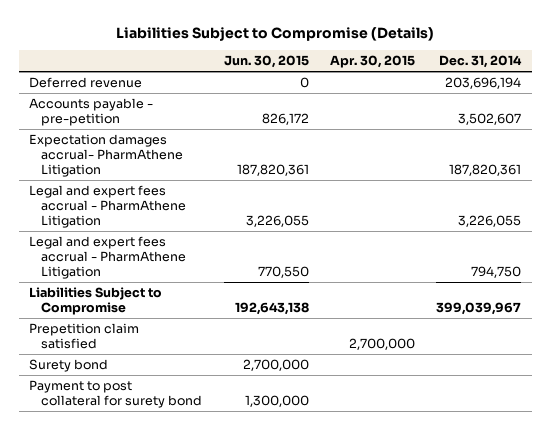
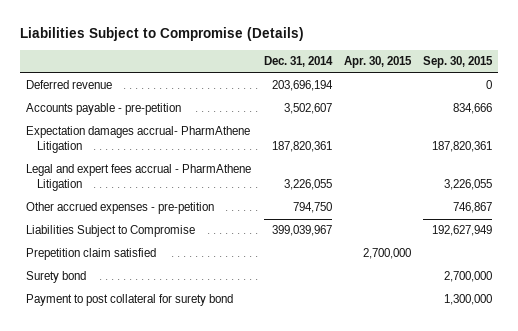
[223,55,309,69] Jun. 30, 2015 -> none
none -> [422,56,493,69] Sep. 30, 2015
[29,236,187,279] Legal and expert fees accrual - PharmAthene Litigation -> [26,202,215,215] Other accrued expenses - pre-petition

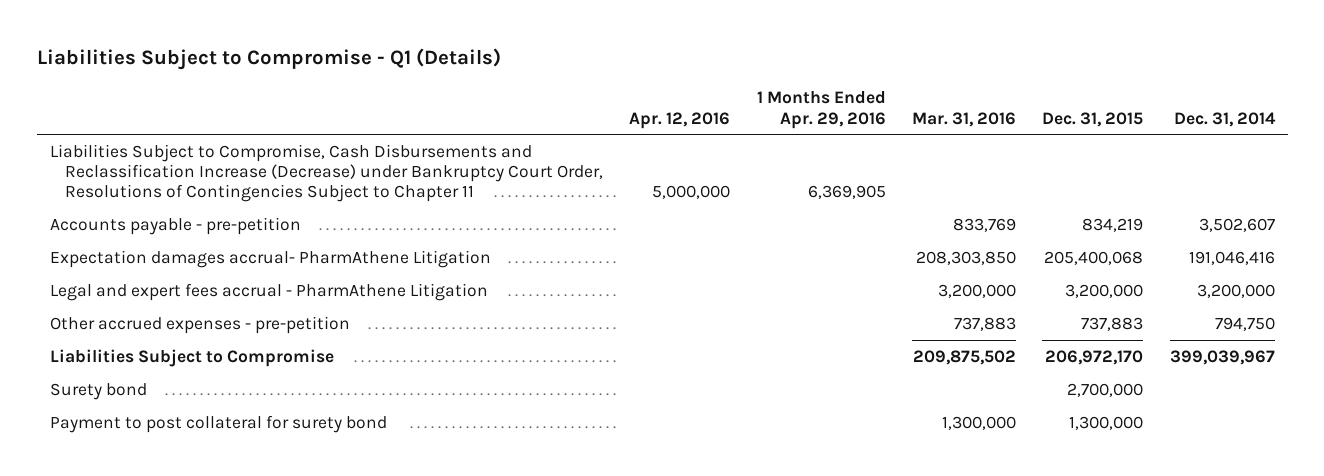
[20,27,305,42] Liabilities Subject to Compromise (Details) -> [36,47,501,70] Liabilities Subject to Compromise - Q1 (Details)
[343,56,412,69] Apr. 30, 2015 -> none
[422,56,493,69] Sep. 30, 2015 -> none
none -> [629,111,731,129] Apr. 12, 2016
none -> [756,91,886,129] 1 Months Ended Apr. 29, 2016
none -> [912,111,1017,127] Mar. 31, 2016
none -> [1042,111,1144,127] Dec. 31, 2015
[26,80,113,90] Deferred revenue -> none
none -> [49,143,604,203] Liabilities Subject to Compromise, Cash Disbursements and Reclassification Increase (Decrease) under Bankruptcy Court Order, Resolutions of Contingencies Subject to Chapter 11
[271,141,332,153] 187,820,361 -> [1188,250,1275,265] 191,046,416
[283,179,332,191] 3,226,055 -> [1196,283,1275,298] 3,200,000
[26,248,157,261] Prepetition claim satisfied -> none

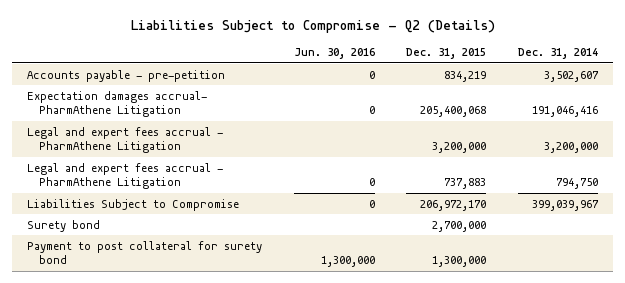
[36,47,501,70] Liabilities Subject to Compromise - Q1 (Details) -> [130,19,495,33] Liabilities Subject to Compromise - Q2 (Details)
[629,111,731,129] Apr. 12, 2016 -> none
[756,91,886,129] 1 Months Ended Apr. 29, 2016 -> none
[912,111,1017,127] Mar. 31, 2016 -> none
none -> [293,48,375,60] Jun. 30, 2016
[49,143,604,203] Liabilities Subject to Compromise, Cash Disbursements and Reclassification Increase (Decrease) under Bankruptcy Court Order, Resolutions of Contingencies Subject to Chapter 11 -> none
[49,315,350,334] Other accrued expenses - pre-petition -> [27,162,224,190] Legal and expert fees accrual - PharmAthene Litigation

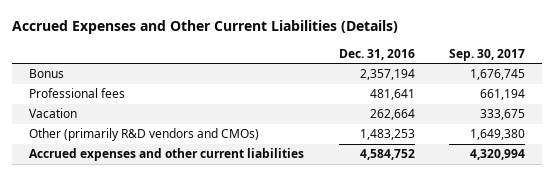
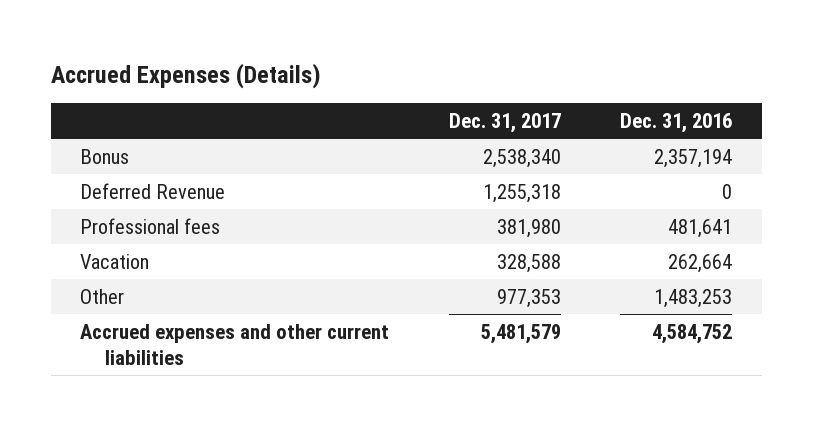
[12,20,399,35] Accrued Expenses and Other Current Liabilities (Details) -> [50,62,321,89] Accrued Expenses (Details)
[449,48,526,61] Sep. 30, 2017 -> none
none -> [448,113,561,134] Dec. 31, 2017
none -> [80,182,226,199] Deferred Revenue
[29,128,260,142] Other (primarily R&D vendors and CMOs) -> [80,288,125,304] Other

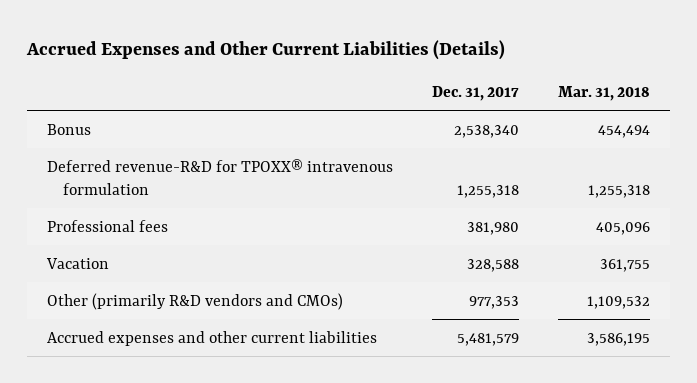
[50,62,321,89] Accrued Expenses (Details) -> [26,40,506,61] Accrued Expenses and Other Current Liabilities (Details)
[620,113,733,134] Dec. 31, 2016 -> none
none -> [558,86,651,102] Mar. 31, 2018
[80,182,226,199] Deferred Revenue -> [46,158,393,195] Deferred revenue-R&D for TPOXX® intravenous formulation
[80,288,125,304] Other -> [46,292,343,310] Other (primarily R&D vendors and CMOs)

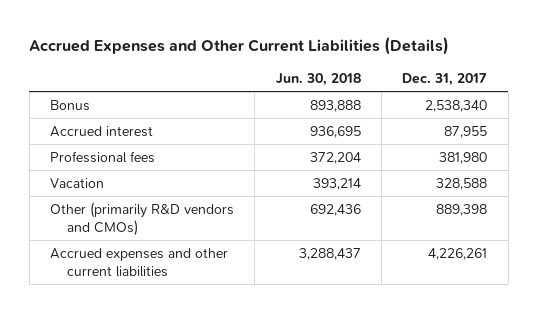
[558,86,651,102] Mar. 31, 2018 -> none
none -> [275,72,361,86] Jun. 30, 2018
[46,158,393,195] Deferred revenue-R&D for TPOXX® intravenous formulation -> none
none -> [50,125,154,137] Accrued interest
[469,295,520,309] 977,353 -> [436,203,488,216] 889,398
[457,332,520,346] 5,481,579 -> [428,247,488,260] 4,226,261

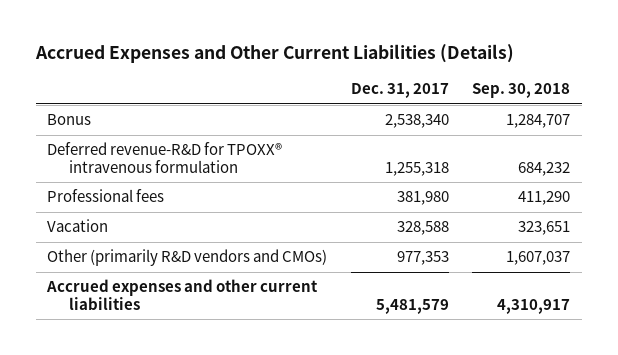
[275,72,361,86] Jun. 30, 2018 -> none
none -> [472,83,571,99] Sep. 30, 2018
[50,125,154,137] Accrued interest -> none
none -> [47,142,283,174] Deferred revenue-R&D for TPOXX® intravenous formulation
[436,203,488,216] 889,398 -> [396,251,449,266] 977,353
[428,247,488,260] 4,226,261 -> [375,299,449,315] 5,481,579

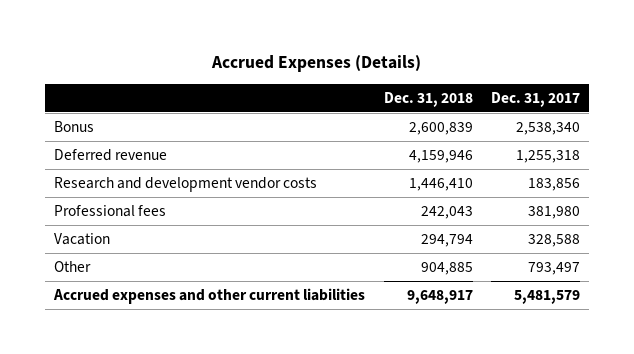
[34,43,514,63] Accrued Expenses and Other Current Liabilities (Details) -> [211,55,422,73] Accrued Expenses (Details)
[472,83,571,99] Sep. 30, 2018 -> none
none -> [383,91,473,107] Dec. 31, 2018
[47,142,283,174] Deferred revenue-R&D for TPOXX® intravenous formulation -> [53,148,167,161] Deferred revenue
none -> [53,176,317,192] Research and development vendor costs
[47,249,328,267] Other (primarily R&D vendors and CMOs) -> none
none -> [53,260,91,272] Other

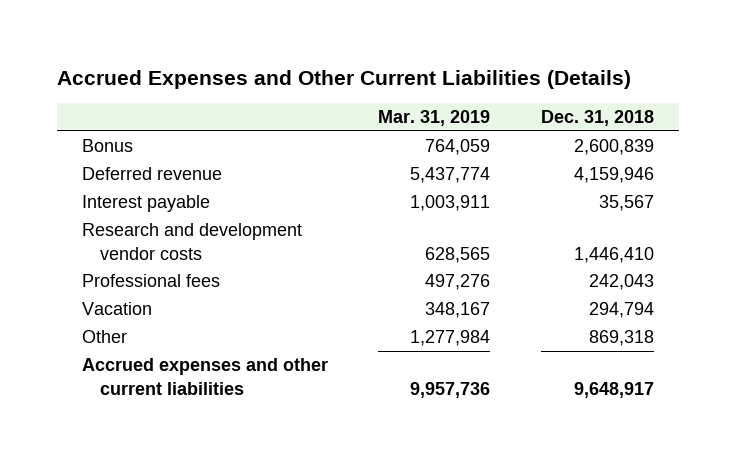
[211,55,422,73] Accrued Expenses (Details) -> [56,69,631,89] Accrued Expenses and Other Current Liabilities (Details)
[491,91,581,107] Dec. 31, 2017 -> none
none -> [378,110,491,127] Mar. 31, 2019
none -> [81,195,210,213] Interest payable
[420,261,473,275] 904,885 -> [588,330,654,347] 869,318

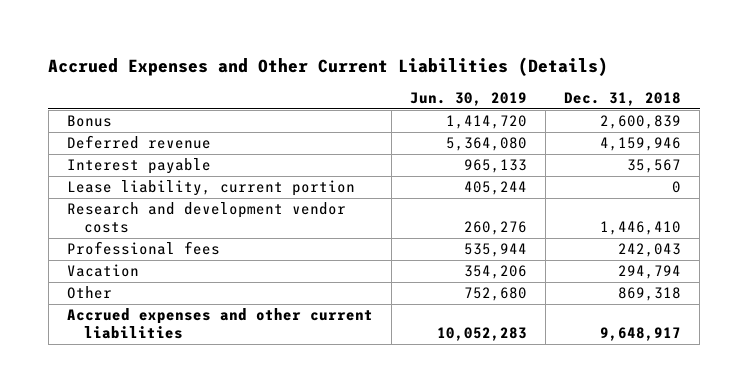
[378,110,491,127] Mar. 31, 2019 -> none
none -> [410,92,528,107] Jun. 30, 2019
none -> [66,180,355,197] Lease liability, current portion

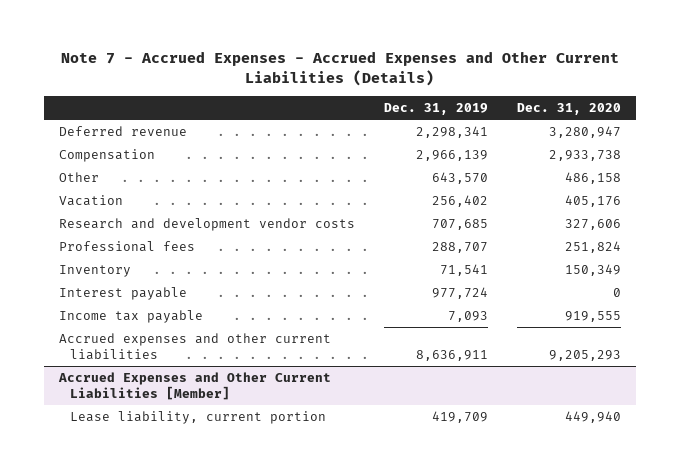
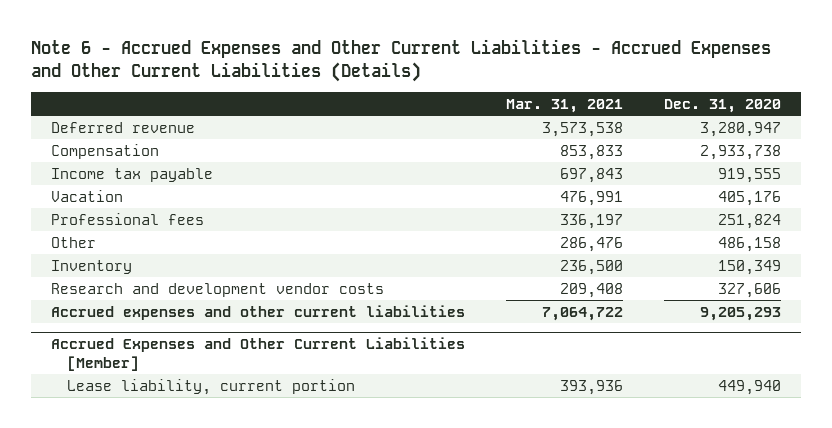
[60,51,619,87] Note 7 - Accrued Expenses - Accrued Expenses and Other Current Liabilities (Details) -> [30,38,771,82] Note 6 - Accrued Expenses and Other Current Liabilities - Accrued Expenses and Other Current Liabilities (Details)
[383,102,488,115] Dec. 31, 2019 -> none
none -> [506,98,624,113] Mar. 31, 2021
[58,310,203,324] Income tax payable -> [51,167,214,182] Income tax payable
[58,172,99,183] Other -> [51,236,97,248] Other
[58,287,187,301] Interest payable -> none
[58,218,355,232] Research and development vendor costs -> [51,282,385,297] Research and development vendor costs

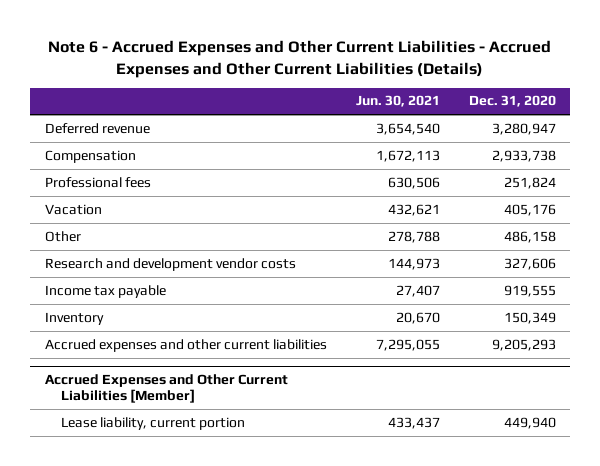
[506,98,624,113] Mar. 31, 2021 -> none
none -> [355,95,440,108] Jun. 30, 2021
[51,189,124,202] Vacation -> [44,203,102,215] Vacation
[51,167,214,182] Income tax payable -> [44,284,166,298] Income tax payable
[51,259,133,274] Inventory -> [44,311,104,325] Inventory

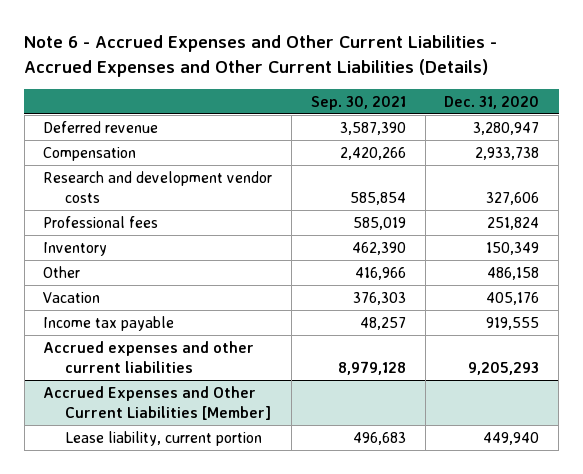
[355,95,440,108] Jun. 30, 2021 -> none
none -> [310,95,406,110] Sep. 30, 2021
[44,257,296,271] Research and development vendor costs -> [43,171,273,203] Research and development vendor costs
[44,311,104,325] Inventory -> [43,242,108,257] Inventory
[44,203,102,215] Vacation -> [43,292,101,304] Vacation

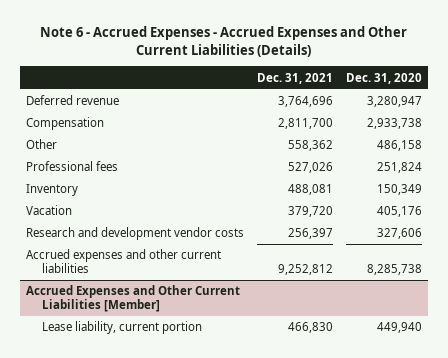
[24,35,498,77] Note 6 - Accrued Expenses and Other Current Liabilities - Accrued Expenses and Other Current Liabilities (Details) -> [39,26,407,57] Note 6 - Accrued Expenses - Accrued Expenses and Other Current Liabilities (Details)
[310,95,406,110] Sep. 30, 2021 -> none
none -> [256,72,333,84] Dec. 31, 2021
[43,266,81,279] Other -> [26,139,58,150] Other
[43,316,175,332] Income tax payable -> none
[43,171,273,203] Research and development vendor costs -> [26,227,245,241] Research and development vendor costs
[468,361,540,375] 9,205,293 -> [366,263,422,275] 8,285,738

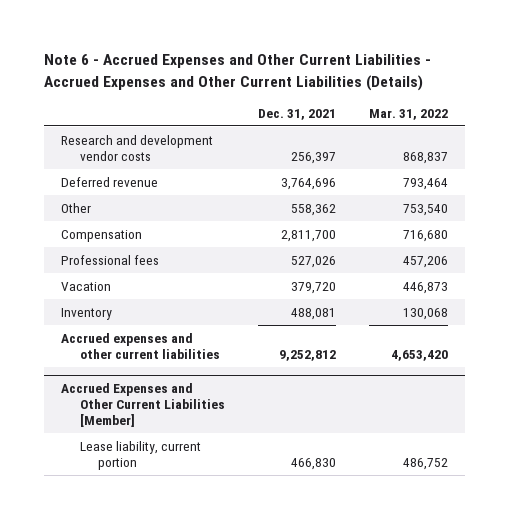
[39,26,407,57] Note 6 - Accrued Expenses - Accrued Expenses and Other Current Liabilities (Details) -> [44,54,432,91] Note 6 - Accrued Expenses and Other Current Liabilities - Accrued Expenses and Other Current Liabilities (Details)
[345,72,422,84] Dec. 31, 2020 -> none
none -> [369,108,449,120] Mar. 31, 2022
[26,227,245,241] Research and development vendor costs -> [60,134,213,161] Research and development vendor costs
[26,117,105,131] Compensation -> [60,229,142,242] Compensation
[26,184,79,197] Inventory -> [60,307,112,320] Inventory

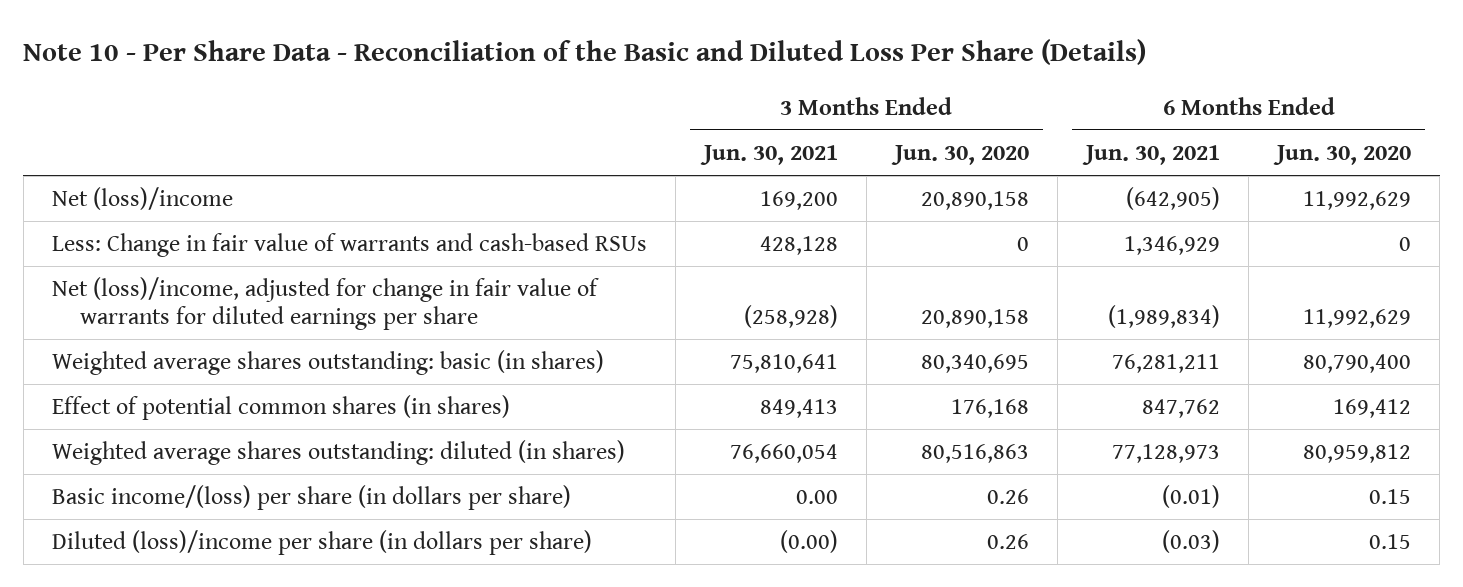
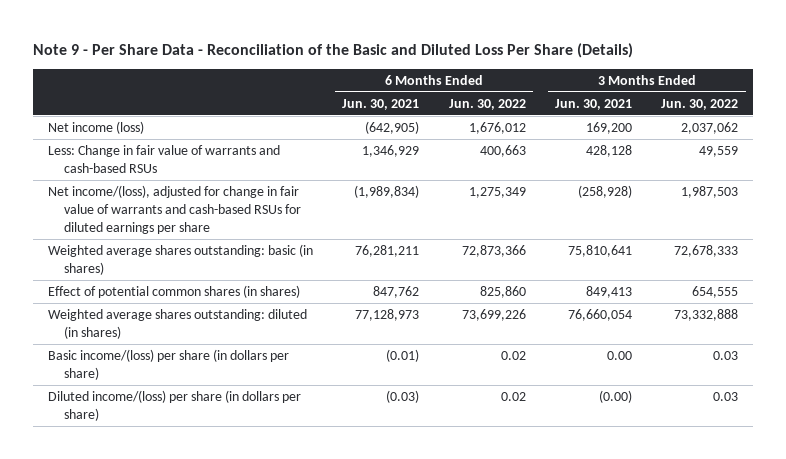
[23,38,1147,65] Note 10 - Per Share Data - Reconciliation of the Basic and Diluted Loss Per Share (Details) -> [33,42,634,58] Note 9 - Per Share Data - Reconciliation of the Basic and Diluted Loss Per Share (Details)
[890,144,1029,165] Jun. 30, 2020 -> none
[1273,144,1412,165] Jun. 30, 2020 -> none
none -> [448,98,526,110] Jun. 30, 2022
none -> [661,98,739,110] Jun. 30, 2022
[51,187,233,211] Net (loss)/income -> [48,120,145,134] Net income (loss)
[51,277,599,331] Net (loss)/income, adjusted for change in fair value of warrants for diluted earnings per share -> [48,184,302,234] Net income/(loss), adjusted for change in fair value of warrants and cash-based RSUs for diluted earnings per share
[51,530,592,556] Diluted (loss)/income per share (in dollars per share) -> [48,389,302,421] Diluted income/(loss) per share (in dollars per share)

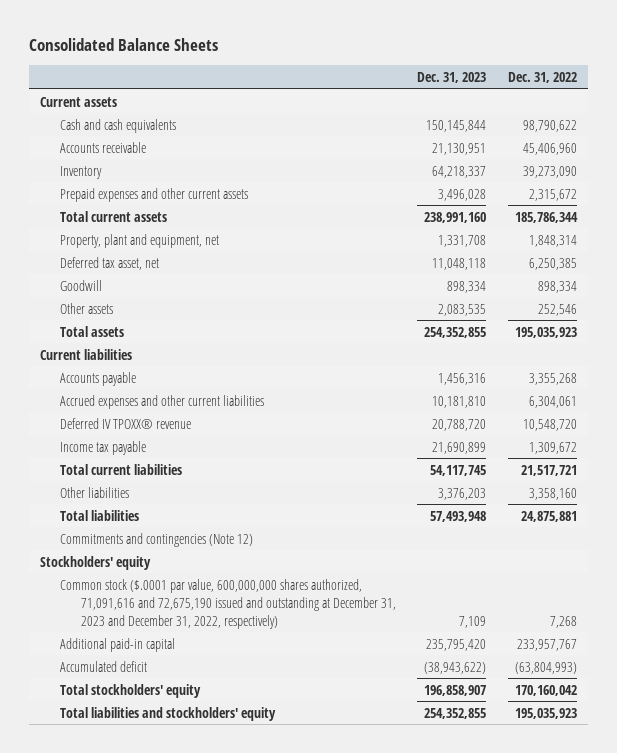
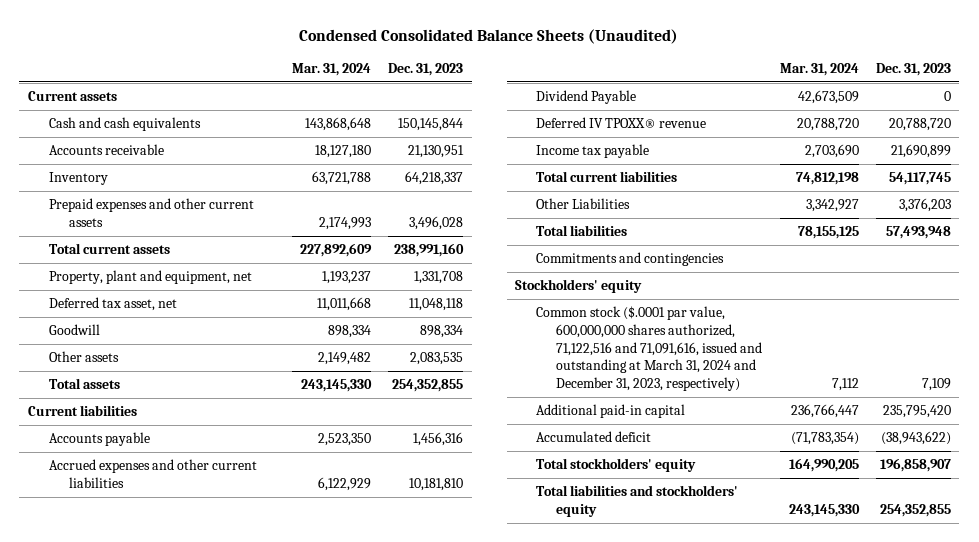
[29,38,219,52] Consolidated Balance Sheets -> [299,28,679,44] Condensed Consolidated Balance Sheets (Unaudited)
[507,72,577,84] Dec. 31, 2022 -> none
none -> [292,63,372,77] Mar. 31, 2024
none -> [535,90,636,105] Dividend Payable
[60,486,130,498] Other liabilities -> [535,198,630,210] Other Liabilities
[60,532,254,547] Commitments and contingencies (Note 12) -> [535,252,724,267] Commitments and contingencies
[60,578,396,629] Common stock ($.0001 par value, 600,000,000 shares authorized, 71,091,616 and 72,675,190 issued and outstanding at December 31, 2023 and December 31, 2022, respectively) -> [535,306,763,392] Common stock ($.0001 par value, 600,000,000 shares authorized, 71,122,516 and 71,091,616, issued and outstanding at March 31, 2024 and December 31, 2023, respectively)

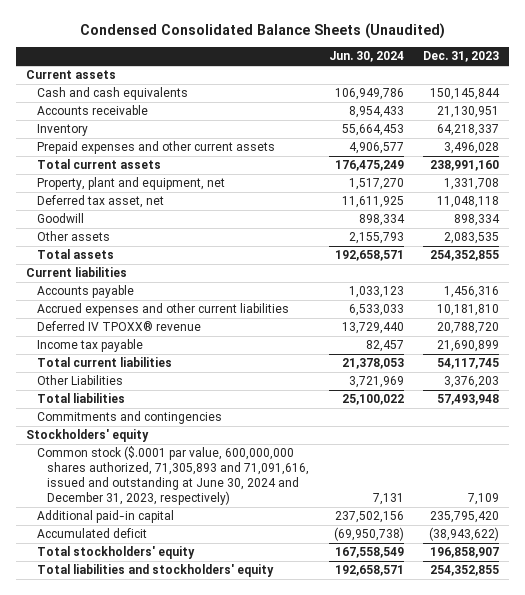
[292,63,372,77] Mar. 31, 2024 -> none
none -> [328,51,404,63] Jun. 30, 2024
[535,90,636,105] Dividend Payable -> none
[535,306,763,392] Common stock ($.0001 par value, 600,000,000 shares authorized, 71,122,516 and 71,091,616, issued and outstanding at March 31, 2024 and December 31, 2023, respectively) -> [36,446,310,505] Common stock ($.0001 par value, 600,000,000 shares authorized, 71,305,893 and 71,091,616, issued and outstanding at June 30, 2024 and December 31, 2023, respectively)

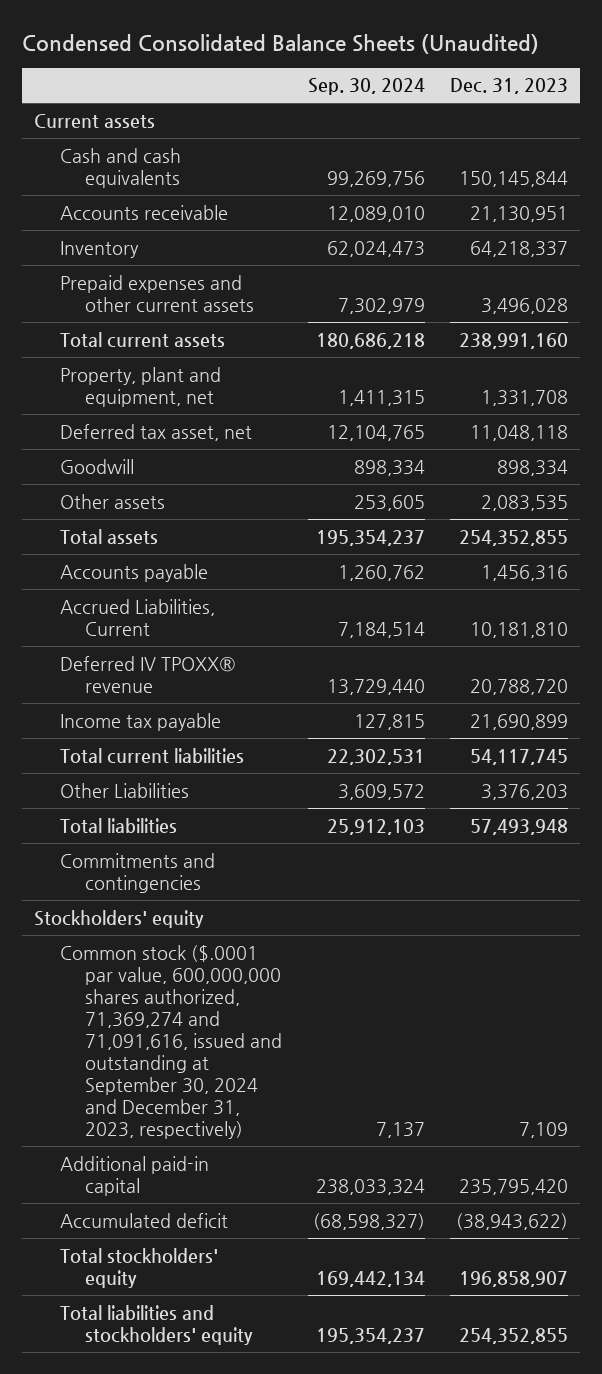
[328,51,404,63] Jun. 30, 2024 -> none
none -> [307,78,425,96] Sep. 30, 2024
[25,267,127,278] Current liabilities -> none
[36,303,289,317] Accrued expenses and other current liabilities -> [59,598,215,636] Accrued Liabilities, Current
[36,446,310,505] Common stock ($.0001 par value, 600,000,000 shares authorized, 71,305,893 and 71,091,616, issued and outstanding at June 30, 2024 and December 31, 2023, respectively) -> [59,944,283,1140] Common stock ($.0001 par value, 600,000,000 shares authorized, 71,369,274 and 71,091,616, issued and outstanding at September 30, 2024 and December 31, 2023, respectively)

